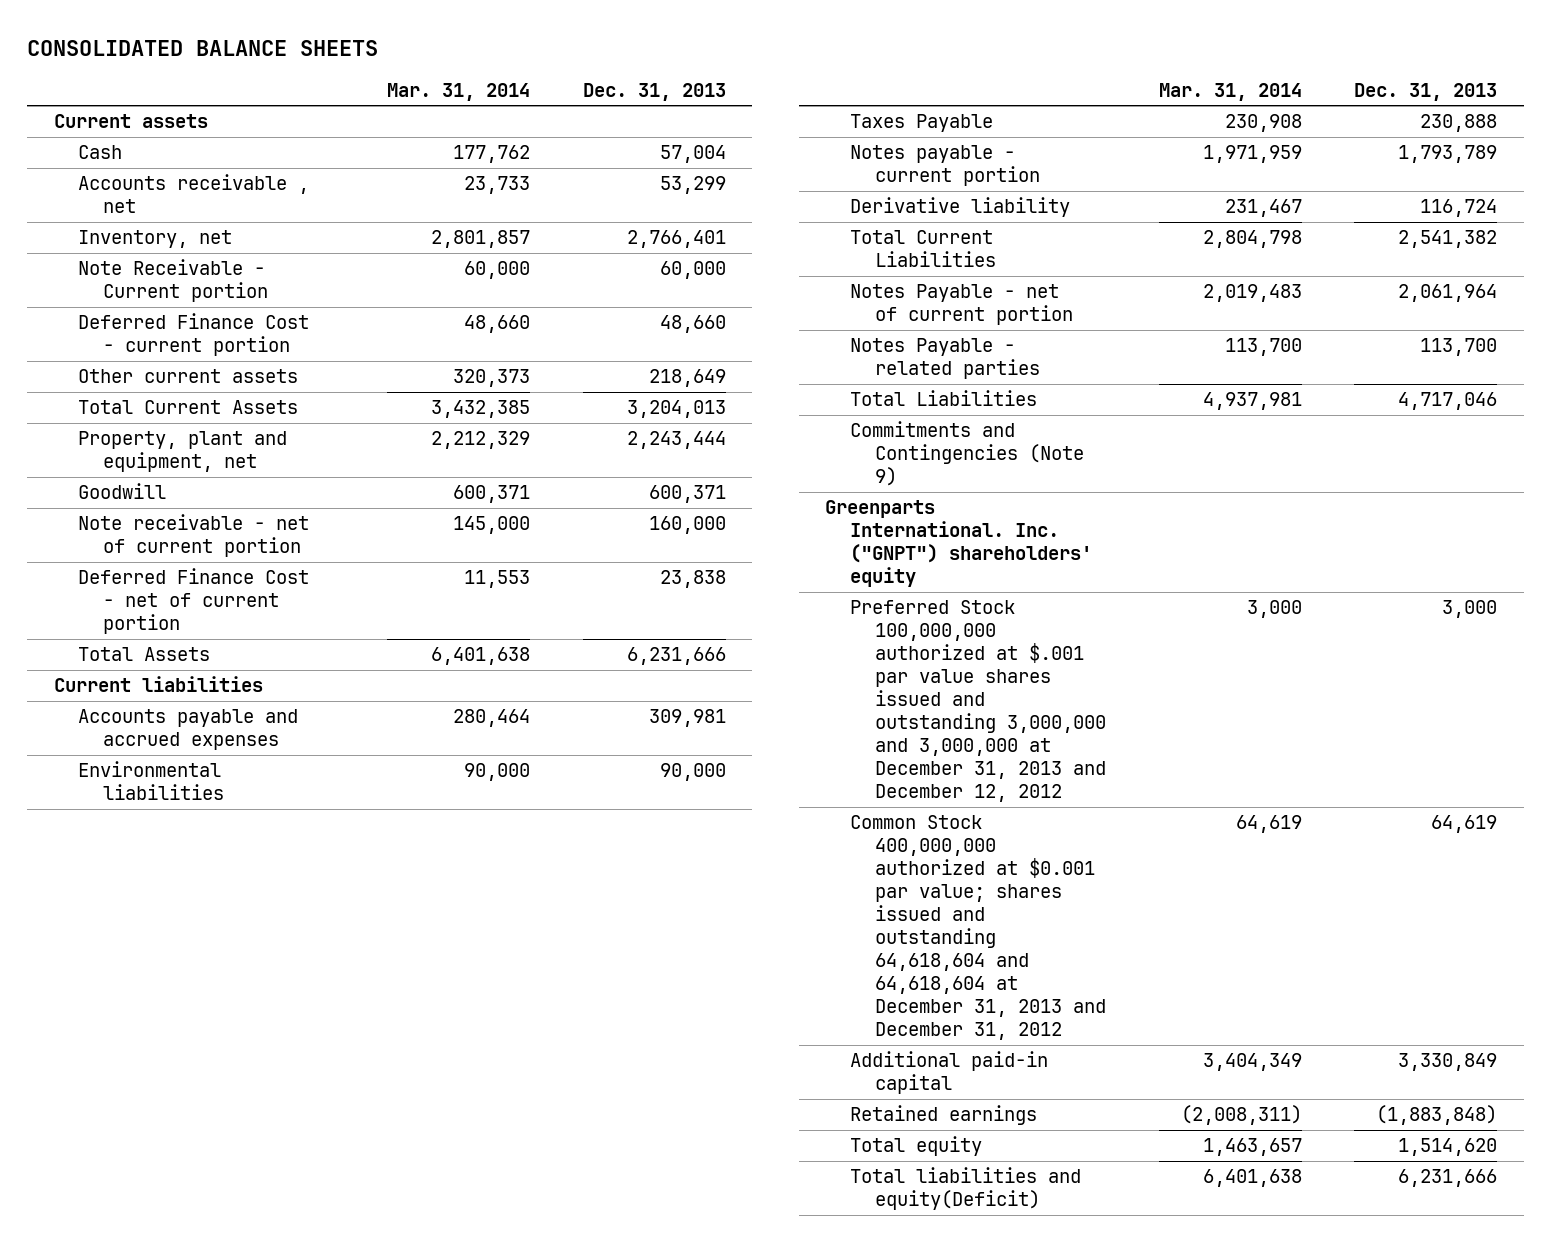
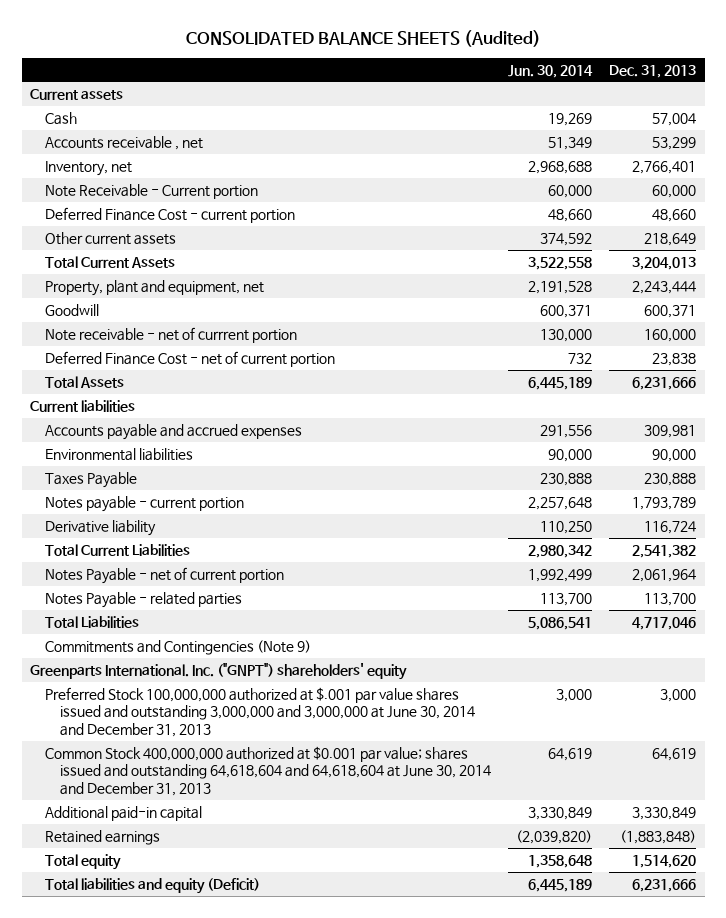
[27,39,379,56] CONSOLIDATED BALANCE SHEETS -> [186,29,542,47] CONSOLIDATED BALANCE SHEETS (Audited)
[386,82,530,101] Mar. 31, 2014 -> none
none -> [507,64,593,78] Jun. 30, 2014
[78,514,310,558] Note receivable - net of current portion -> [44,326,297,343] Note receivable - net of currrent portion
[849,600,1106,803] Preferred Stock 100,000,000 authorized at $.001 par value shares issued and outstanding 3,000,000 and 3,000,000 at December 31, 2013 and December 12, 2012 -> [44,686,475,737] Preferred Stock 100,000,000 authorized at $.001 par value shares issued and outstanding 3,000,000 and 3,000,000 at June 30, 2014 and December 31, 2013
[849,815,1106,1041] Common Stock 400,000,000 authorized at $0.001 par value; shares issued and outstanding 64,618,604 and 64,618,604 at December 31, 2013 and December 31, 2012 -> [44,745,491,796] Common Stock 400,000,000 authorized at $0.001 par value; shares issued and outstanding 64,618,604 and 64,618,604 at June 30, 2014 and December 31, 2013
[849,1167,1081,1211] Total liabilities and equity(Deficit) -> [44,877,260,894] Total liabilities and equity (Deficit)

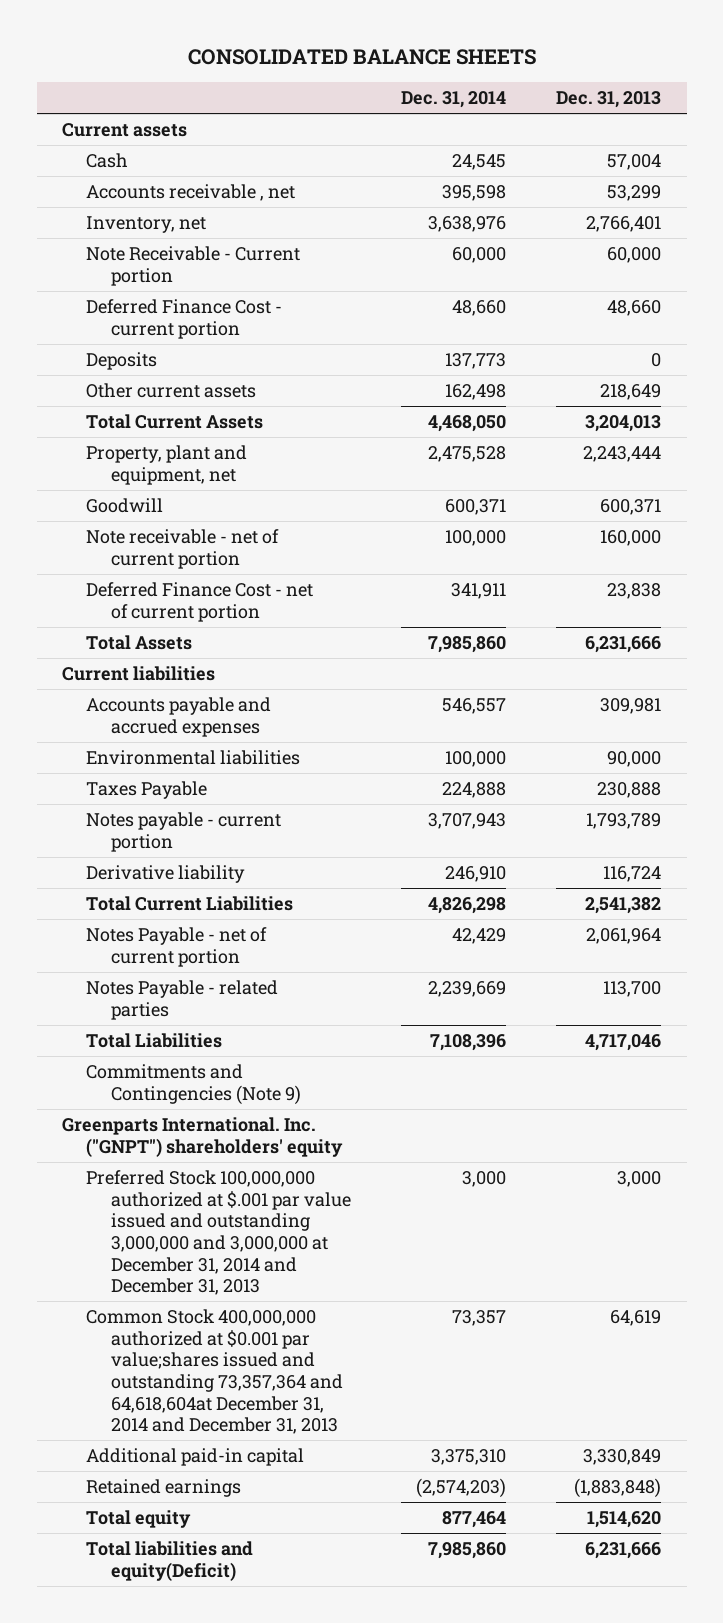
[186,29,542,47] CONSOLIDATED BALANCE SHEETS (Audited) -> [187,49,536,66] CONSOLIDATED BALANCE SHEETS
[507,64,593,78] Jun. 30, 2014 -> none
none -> [401,90,507,108] Dec. 31, 2014
none -> [86,351,158,370] Deposits
[44,326,297,343] Note receivable - net of currrent portion -> [86,528,280,569] Note receivable - net of current portion
[44,686,475,737] Preferred Stock 100,000,000 authorized at $.001 par value shares issued and outstanding 3,000,000 and 3,000,000 at June 30, 2014 and December 31, 2013 -> [86,1169,352,1296] Preferred Stock 100,000,000 authorized at $.001 par value issued and outstanding 3,000,000 and 3,000,000 at December 31, 2014 and December 31, 2013
[44,745,491,796] Common Stock 400,000,000 authorized at $0.001 par value; shares issued and outstanding 64,618,604 and 64,618,604 at June 30, 2014 and December 31, 2013 -> [86,1308,344,1435] Common Stock 400,000,000 authorized at $0.001 par value;shares issued and outstanding 73,357,364 and 64,618,604at December 31, 2014 and December 31, 2013
[44,877,260,894] Total liabilities and equity (Deficit) -> [86,1540,254,1581] Total liabilities and equity(Deficit)

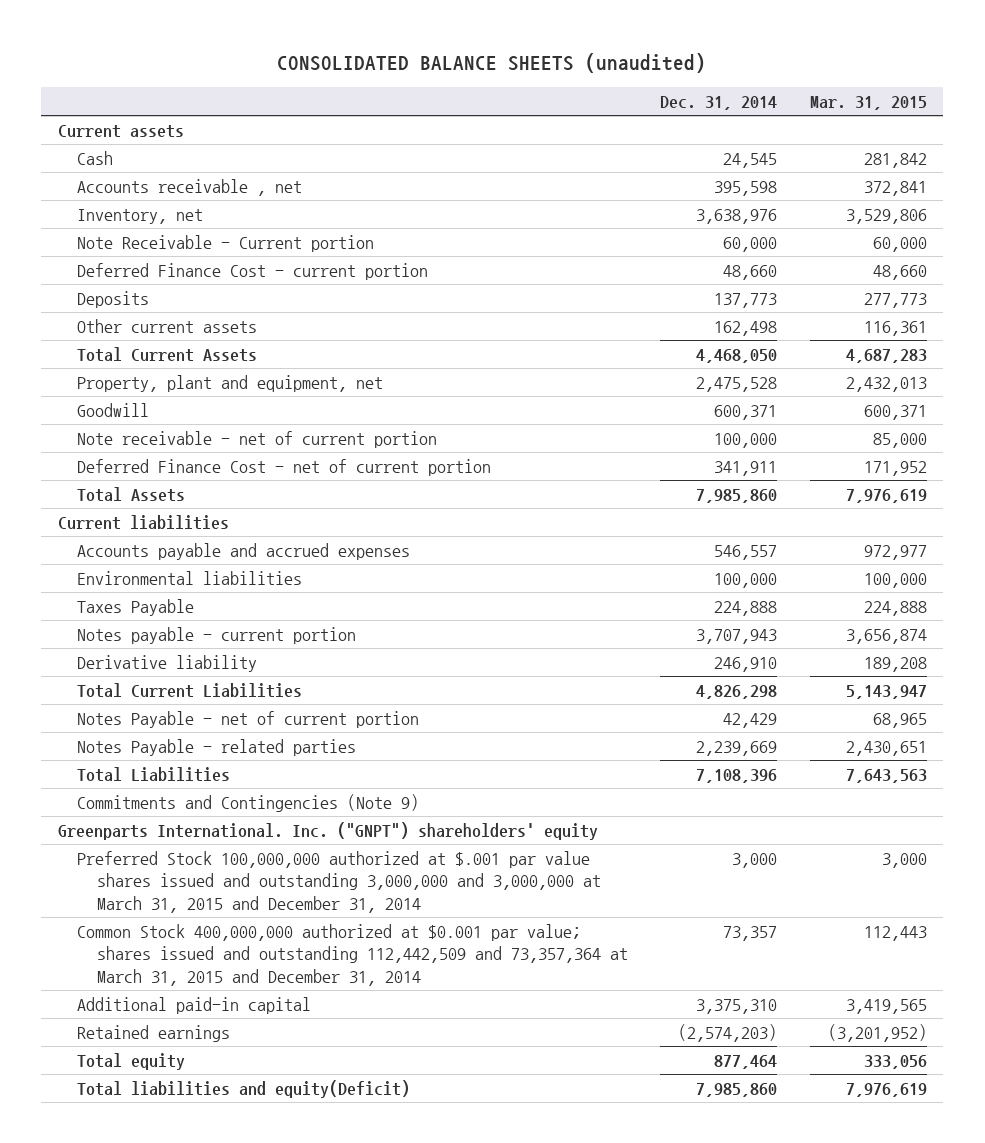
[187,49,536,66] CONSOLIDATED BALANCE SHEETS -> [277,53,707,74] CONSOLIDATED BALANCE SHEETS (unaudited)
[556,90,662,108] Dec. 31, 2013 -> none
none -> [810,95,928,110] Mar. 31, 2015
[86,1169,352,1296] Preferred Stock 100,000,000 authorized at $.001 par value issued and outstanding 3,000,000 and 3,000,000 at December 31, 2014 and December 31, 2013 -> [77,850,601,913] Preferred Stock 100,000,000 authorized at $.001 par value shares issued and outstanding 3,000,000 and 3,000,000 at March 31, 2015 and December 31, 2014
[86,1308,344,1435] Common Stock 400,000,000 authorized at $0.001 par value;shares issued and outstanding 73,357,364 and 64,618,604at December 31, 2014 and December 31, 2013 -> [77,923,628,986] Common Stock 400,000,000 authorized at $0.001 par value; shares issued and outstanding 112,442,509 and 73,357,364 at March 31, 2015 and December 31, 2014

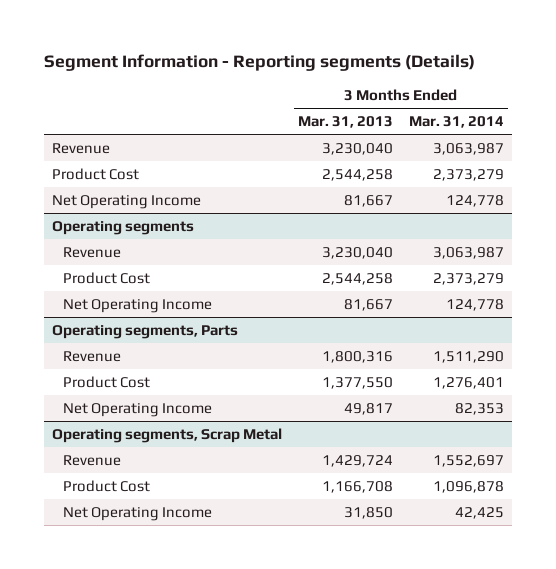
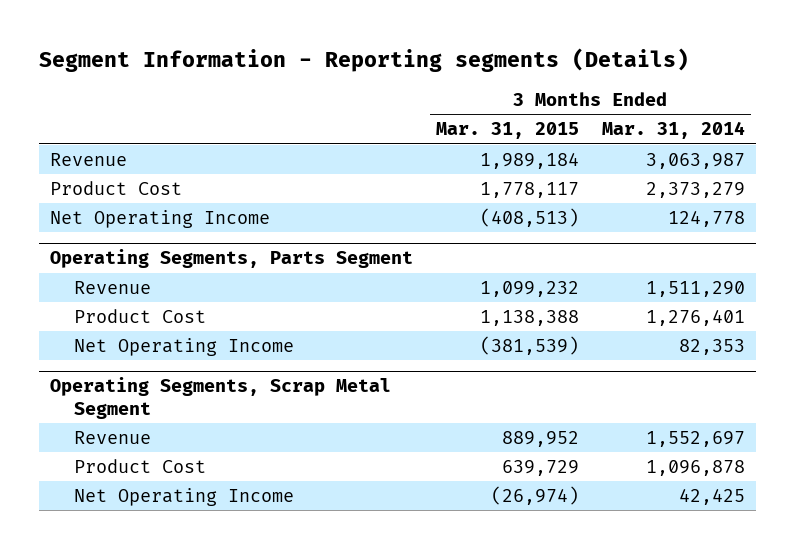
[297,116,393,129] Mar. 31, 2013 -> none
none -> [436,122,580,140] Mar. 31, 2015
[51,220,194,235] Operating segments -> none
[62,246,121,258] Revenue -> none
[62,271,150,284] Product Cost -> none
[62,298,212,313] Net Operating Income -> none
[51,324,238,339] Operating segments, Parts -> [50,249,414,269] Operating Segments, Parts Segment
[51,427,282,443] Operating segments, Scrap Metal -> [50,377,392,420] Operating Segments, Scrap Metal Segment

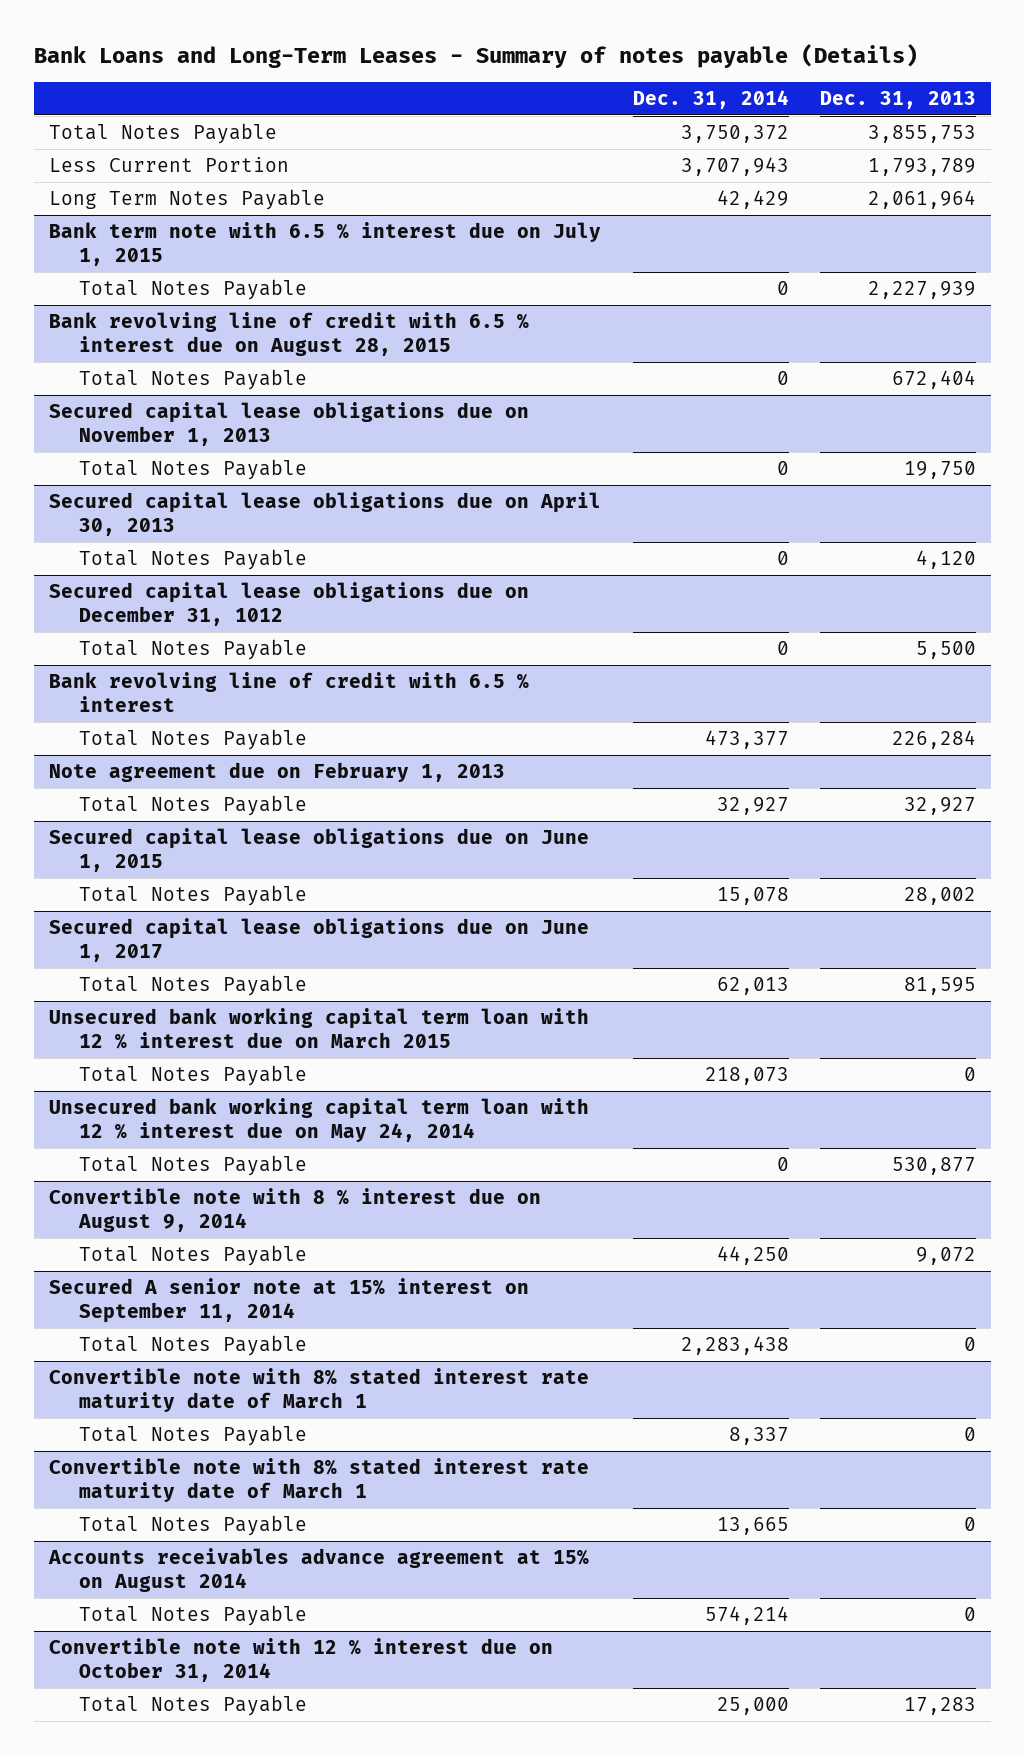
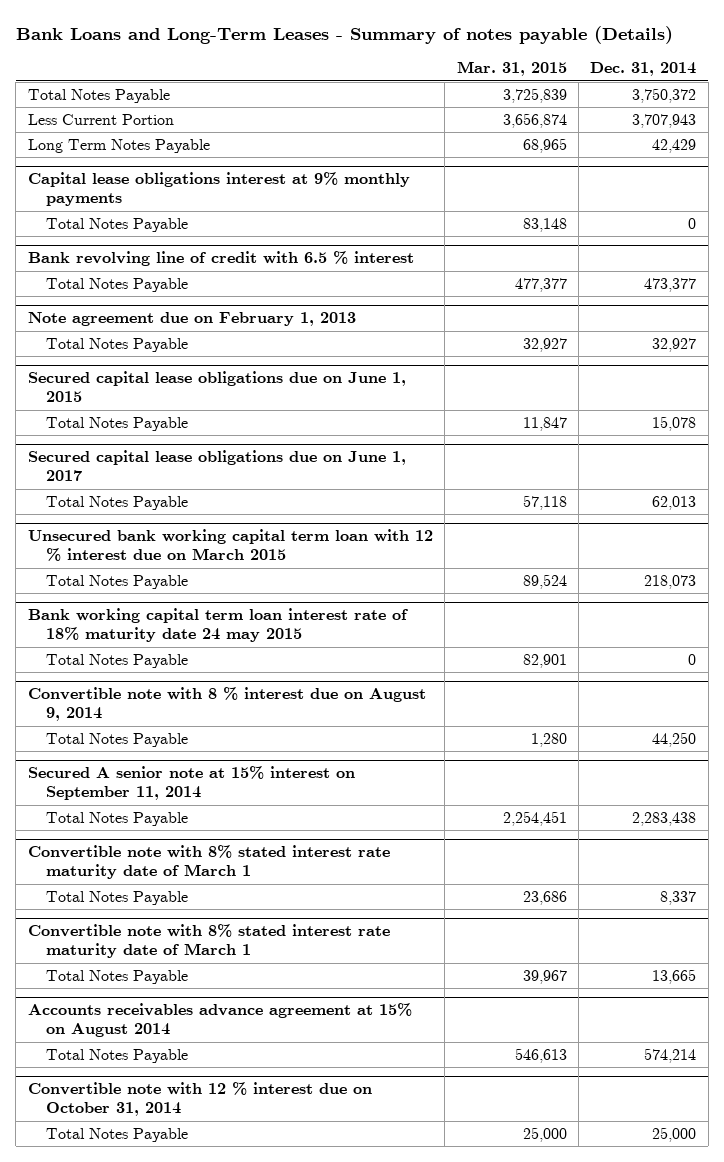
[819,90,976,109] Dec. 31, 2013 -> none
none -> [456,61,567,77] Mar. 31, 2015
[49,222,602,266] Bank term note with 6.5 % interest due on July 1, 2015 -> none
[78,279,307,301] Total Notes Payable -> none
[49,312,530,356] Bank revolving line of credit with 6.5 % interest due on August 28, 2015 -> none
[78,369,307,391] Total Notes Payable -> none
[49,402,530,446] Secured capital lease obligations due on November 1, 2013 -> none
[78,459,307,481] Total Notes Payable -> none
[49,492,602,536] Secured capital lease obligations due on April 30, 2013 -> none
[78,549,307,571] Total Notes Payable -> none
[49,582,530,626] Secured capital lease obligations due on December 31, 1012 -> none
none -> [27,172,410,207] Capital lease obligations interest at 9% monthly payments
[49,1098,590,1142] Unsecured bank working capital term loan with 12 % interest due on May 24, 2014 -> none
none -> [27,608,408,643] Bank working capital term loan interest rate of 18% maturity date 24 may 2015

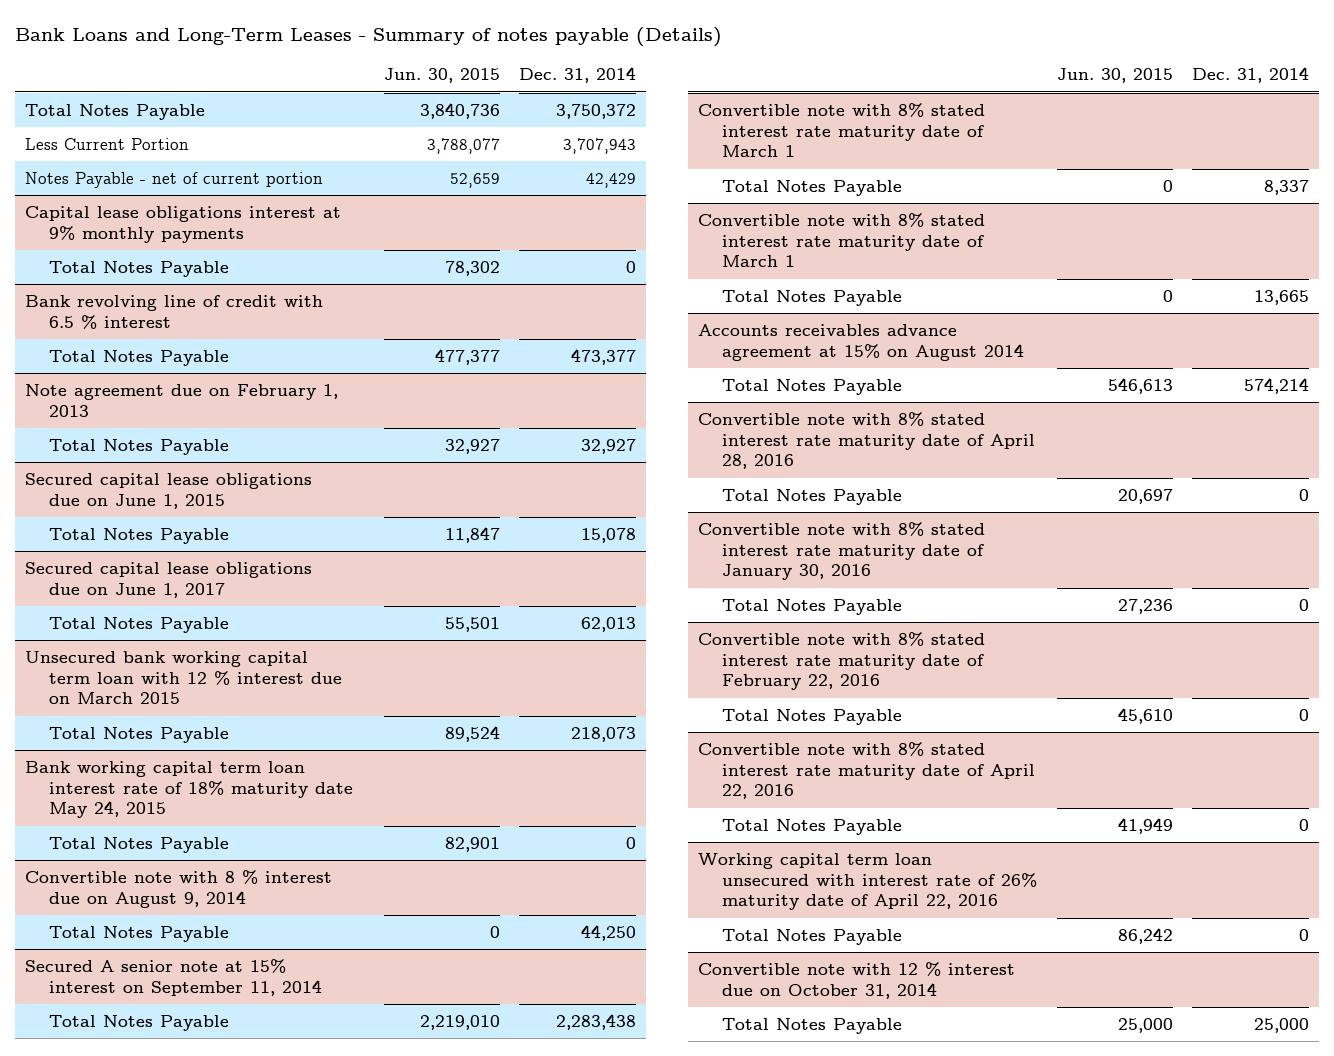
[456,61,567,77] Mar. 31, 2015 -> none
none -> [383,68,500,84] Jun. 30, 2015
[27,139,210,154] Long Term Notes Payable -> [24,171,323,188] Notes Payable - net of current portion
[27,608,408,643] Bank working capital term loan interest rate of 18% maturity date 24 may 2015 -> [24,760,354,819] Bank working capital term loan interest rate of 18% maturity date May 24, 2015
none -> [697,411,1036,470] Convertible note with 8% stated interest rate maturity date of April 28, 2016
none -> [722,488,903,505] Total Notes Payable
none -> [697,521,985,581] Convertible note with 8% stated interest rate maturity date of January 30, 2016
none -> [722,598,903,615] Total Notes Payable
none -> [697,631,985,691] Convertible note with 8% stated interest rate maturity date of February 22, 2016
none -> [722,708,903,725] Total Notes Payable
none -> [697,741,1036,800] Convertible note with 8% stated interest rate maturity date of April 22, 2016
none -> [722,818,903,835] Total Notes Payable
none -> [697,852,1038,911] Working capital term loan unsecured with interest rate of 26% maturity date of April 22, 2016
none -> [722,928,903,945] Total Notes Payable

